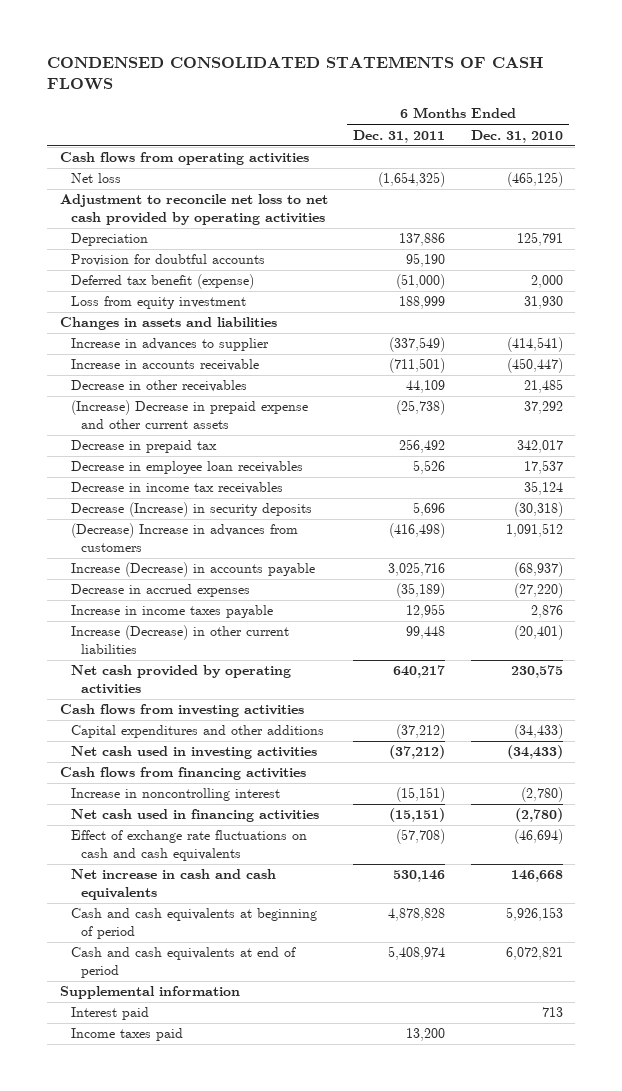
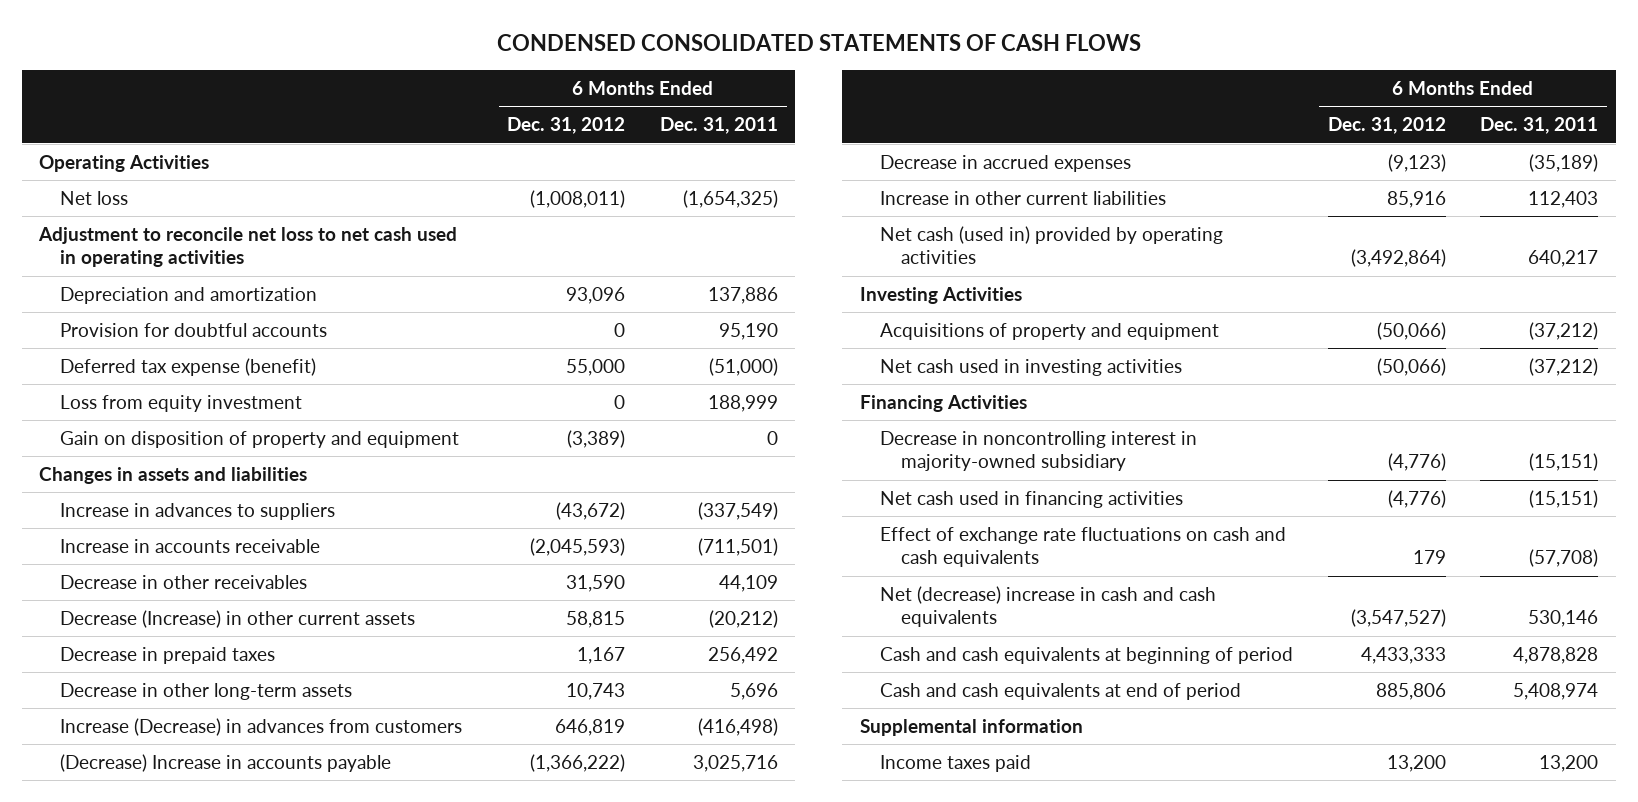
[470,129,563,143] Dec. 31, 2010 -> none
none -> [507,117,626,135] Dec. 31, 2012
[59,152,309,166] Cash flows from operating activities -> [39,154,210,172] Operating Activities
[59,194,328,226] Adjustment to reconcile net loss to net cash provided by operating activities -> [38,226,458,268] Adjustment to reconcile net loss to net cash used in operating activities
[70,233,148,247] Depreciation -> [59,286,317,304] Depreciation and amortization
[70,274,254,290] Deferred tax benefit (expense) -> [59,357,316,376] Deferred tax expense (benefit)
none -> [59,430,459,448] Gain on disposition of property and equipment
[70,338,269,352] Increase in advances to supplier -> [59,502,335,520] Increase in advances to suppliers
[70,461,303,475] Decrease in employee loan receivables -> none
[70,482,283,495] Decrease in income tax receivables -> none
[70,400,308,430] (Increase) Decrease in prepaid expense and other current assets -> [59,609,415,628] Decrease (Increase) in other current assets
[396,400,446,416] (25,738) -> [709,609,779,628] (20,212)
[70,440,217,454] Decrease in prepaid tax -> [59,646,275,664] Decrease in prepaid taxes
[70,502,312,518] Decrease (Increase) in security deposits -> [59,682,352,700] Decrease in other long-term assets
[70,523,298,553] (Decrease) Increase in advances from customers -> [59,717,462,736] Increase (Decrease) in advances from customers
[70,562,315,578] Increase (Decrease) in accounts payable -> [59,753,391,772] (Decrease) Increase in accounts payable
[70,605,273,619] Increase in income taxes payable -> none
[70,625,289,655] Increase (Decrease) in other current liabilities -> [880,190,1167,205] Increase in other current liabilities
[406,626,446,640] 99,448 -> [1528,190,1599,208] 112,403
[70,665,291,695] Net cash provided by operating activities -> [880,225,1224,265] Net cash (used in) provided by operating activities
[59,704,304,718] Cash flows from investing activities -> [859,286,1022,304] Investing Activities
[70,725,324,739] Capital expenditures and other additions -> [880,322,1220,340] Acquisitions of property and equipment
[59,767,306,781] Cash flows from financing activities -> [859,394,1027,412] Financing Activities
[70,788,280,802] Increase in noncontrolling interest -> [880,430,1198,472] Decrease in noncontrolling interest in majority-owned subsidiary
[70,869,276,901] Net increase in cash and cash equivalents -> [880,585,1217,628] Net (decrease) increase in cash and cash equivalents
[70,1007,149,1021] Interest paid -> none

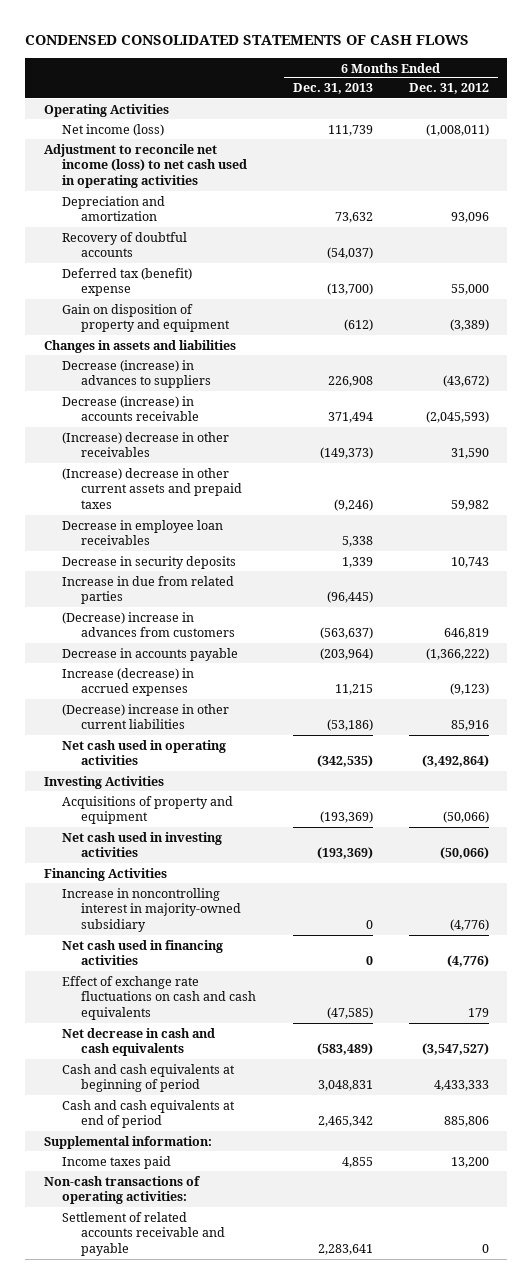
[660,117,779,135] Dec. 31, 2011 -> none
none -> [292,83,373,95] Dec. 31, 2013
[59,190,128,205] Net loss -> [62,123,165,136] Net income (loss)
[38,226,458,268] Adjustment to reconcile net loss to net cash used in operating activities -> [43,143,248,189] Adjustment to reconcile net income (loss) to net cash used in operating activities
[59,322,327,337] Provision for doubtful accounts -> none
[59,394,302,412] Loss from equity investment -> none
none -> [62,231,188,258] Recovery of doubtful accounts
[59,357,316,376] Deferred tax expense (benefit) -> [62,267,193,297] Deferred tax (benefit) expense
[59,646,275,664] Decrease in prepaid taxes -> none
[59,502,335,520] Increase in advances to suppliers -> [62,359,212,389] Decrease (increase) in advances to suppliers
[59,538,320,553] Increase in accounts receivable -> [62,395,200,422] Decrease (increase) in accounts receivable
[59,574,307,589] Decrease in other receivables -> [62,431,230,458] (Increase) decrease in other receivables
[59,609,415,628] Decrease (Increase) in other current assets -> [62,467,243,510] (Increase) decrease in other current assets and prepaid taxes
[566,610,626,628] 58,815 -> [450,500,489,512] 59,982
none -> [62,519,224,546] Decrease in employee loan receivables
[59,682,352,700] Decrease in other long-term assets -> [62,555,237,569] Decrease in security deposits
none -> [62,575,235,605] Increase in due from related parties
[59,717,462,736] Increase (Decrease) in advances from customers -> [62,611,236,638] (Decrease) increase in advances from customers
[59,753,391,772] (Decrease) Increase in accounts payable -> [62,647,239,661] Decrease in accounts payable
[880,154,1132,172] Decrease in accrued expenses -> [62,667,195,697] Increase (decrease) in accrued expenses
[880,190,1167,205] Increase in other current liabilities -> [62,703,230,730] (Decrease) increase in other current liabilities
[880,225,1224,265] Net cash (used in) provided by operating activities -> [62,739,227,766] Net cash used in operating activities
[880,430,1198,472] Decrease in noncontrolling interest in majority-owned subsidiary -> [62,887,242,933] Increase in noncontrolling interest in majority-owned subsidiary
[880,585,1217,628] Net (decrease) increase in cash and cash equivalents -> [62,1027,216,1057] Net decrease in cash and cash equivalents
[859,718,1083,736] Supplemental information -> [43,1135,212,1149] Supplemental information:
none -> [43,1175,201,1205] Non-cash transactions of operating activities:
none -> [62,1211,226,1257] Settlement of related accounts receivable and payable

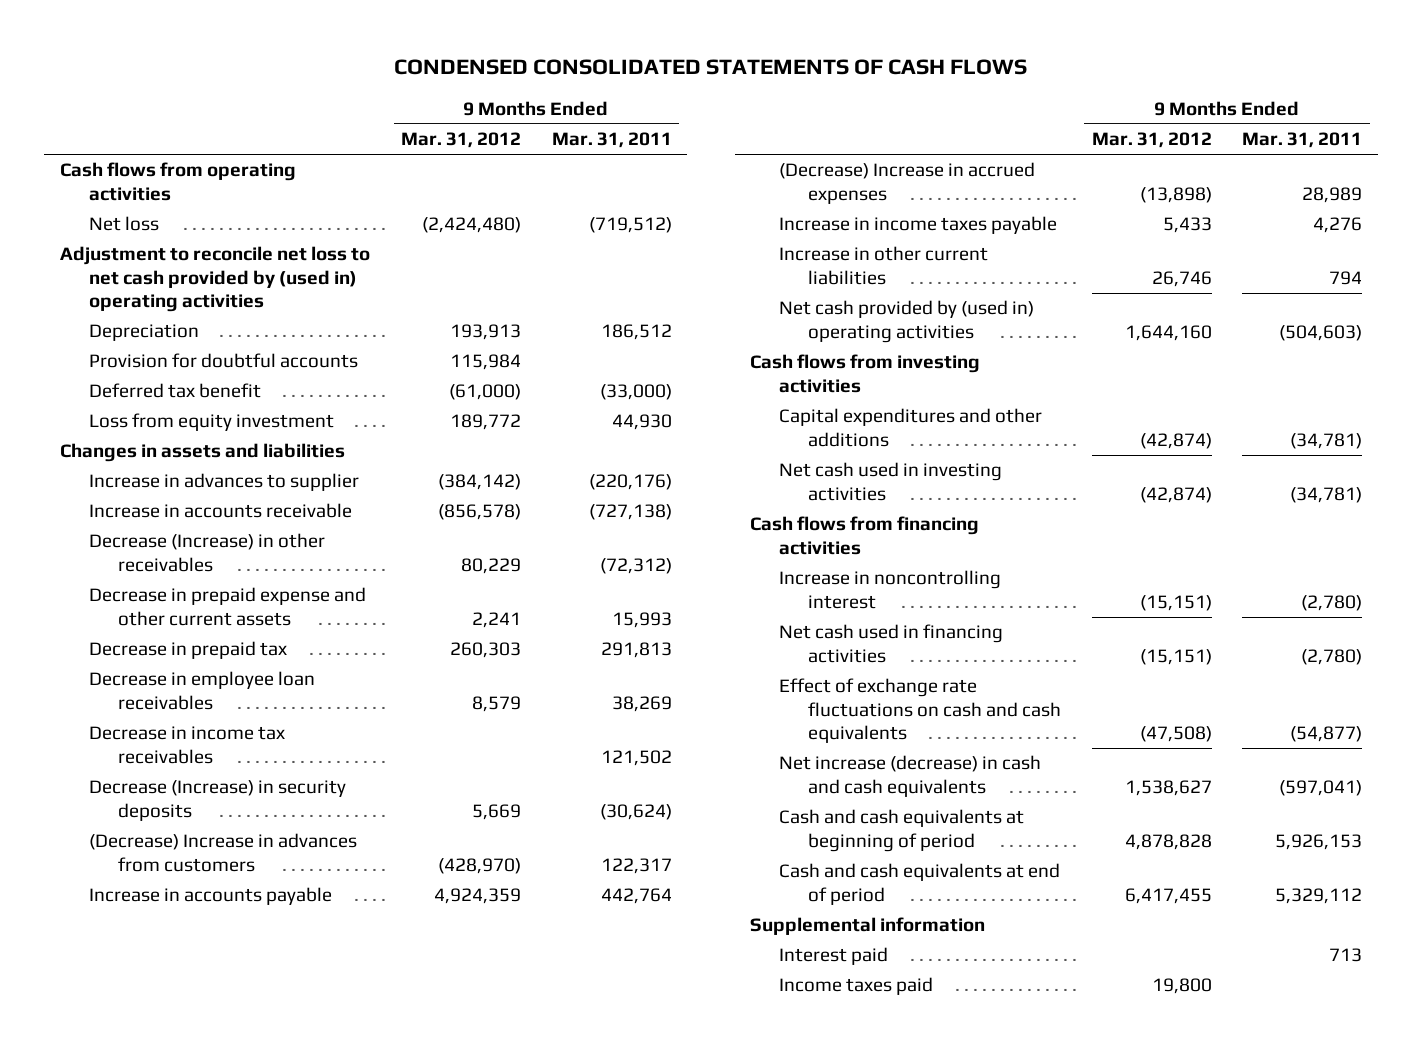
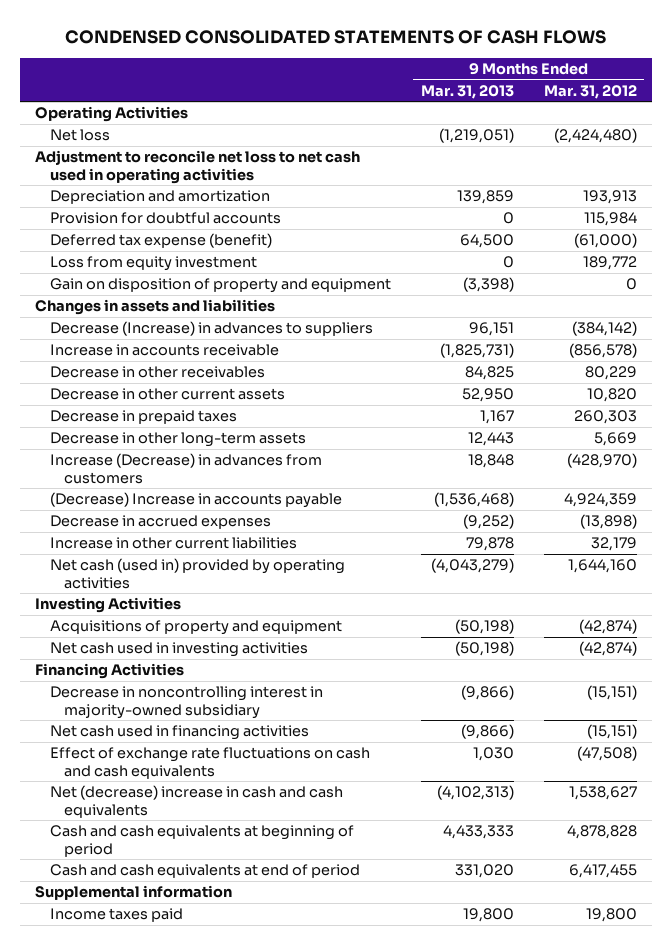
[551,132,672,149] Mar. 31, 2011 -> none
none -> [420,84,514,99] Mar. 31, 2013
[59,162,296,201] Cash flows from operating activities -> [35,106,189,123] Operating Activities
[59,246,370,312] Adjustment to reconcile net loss to net cash provided by (used in) operating activities -> [35,150,361,184] Adjustment to reconcile net loss to net cash used in operating activities
[88,324,199,342] Depreciation -> [49,190,270,205] Depreciation and amortization
[88,383,261,399] Deferred tax benefit -> [49,233,272,249] Deferred tax expense (benefit)
none -> [49,278,391,294] Gain on disposition of property and equipment
[88,473,359,492] Increase in advances to supplier -> [49,321,373,337] Decrease (Increase) in advances to suppliers
[88,671,315,710] Decrease in employee loan receivables -> none
[88,726,285,764] Decrease in income tax receivables -> none
[779,216,1058,235] Increase in income taxes payable -> none
[88,533,325,572] Decrease (Increase) in other receivables -> [49,366,265,379] Decrease in other receivables
[88,587,366,626] Decrease in prepaid expense and other current assets -> [49,388,285,401] Decrease in other current assets
[472,611,522,628] 2,241 -> [586,388,637,403] 10,820
[88,641,287,660] Decrease in prepaid tax -> [49,410,237,425] Decrease in prepaid taxes
[88,780,346,821] Decrease (Increase) in security deposits -> [49,432,306,448] Decrease in other long-term assets
[88,833,357,872] (Decrease) Increase in advances from customers -> [49,453,322,484] Increase (Decrease) in advances from customers
[88,887,332,906] Increase in accounts payable -> [49,492,342,509] (Decrease) Increase in accounts payable
[779,162,1036,204] (Decrease) Increase in accrued expenses -> [49,515,271,530] Decrease in accrued expenses
[1151,270,1212,287] 26,746 -> [590,537,637,552] 32,179
[779,300,1035,343] Net cash provided by (used in) operating activities -> [49,558,345,589] Net cash (used in) provided by operating activities
[750,354,981,393] Cash flows from investing activities -> [35,597,182,614] Investing Activities
[779,408,1043,447] Capital expenditures and other additions -> [49,620,342,636] Acquisitions of property and equipment
[750,516,980,555] Cash flows from financing activities -> [35,663,185,680] Financing Activities
[779,570,1002,609] Increase in noncontrolling interest -> [49,686,323,719] Decrease in noncontrolling interest in majority-owned subsidiary
[779,755,1042,797] Net increase (decrease) in cash and cash equivalents -> [49,785,343,818] Net (decrease) increase in cash and cash equivalents
[779,947,889,966] Interest paid -> none

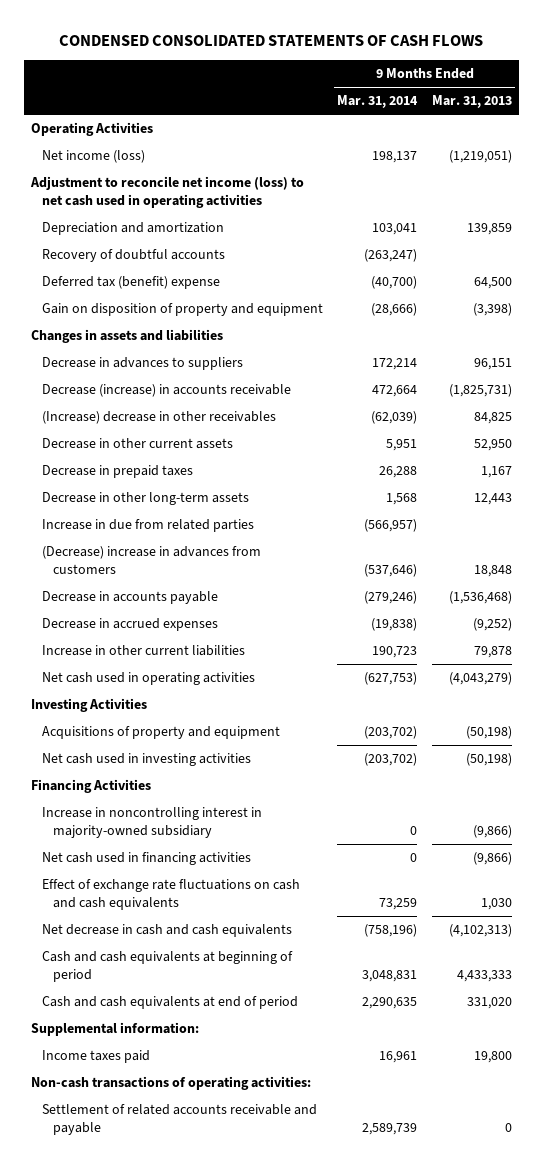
[543,84,637,99] Mar. 31, 2012 -> none
none -> [337,95,419,109] Mar. 31, 2014
[49,129,110,142] Net loss -> [41,150,145,164] Net income (loss)
[35,150,361,184] Adjustment to reconcile net loss to net cash used in operating activities -> [29,176,304,208] Adjustment to reconcile net income (loss) to net cash used in operating activities
[49,212,281,225] Provision for doubtful accounts -> none
[49,256,257,272] Loss from equity investment -> none
none -> [41,249,225,263] Recovery of doubtful accounts
[49,233,272,249] Deferred tax expense (benefit) -> [41,276,220,290] Deferred tax (benefit) expense
[49,321,373,337] Decrease (Increase) in advances to suppliers -> [41,357,243,371] Decrease in advances to suppliers
[49,344,279,357] Increase in accounts receivable -> [41,384,291,398] Decrease (increase) in accounts receivable
[49,366,265,379] Decrease in other receivables -> [41,411,276,425] (Increase) decrease in other receivables
none -> [41,519,254,533] Increase in due from related parties
[49,453,322,484] Increase (Decrease) in advances from customers -> [41,546,261,574] (Decrease) increase in advances from customers
[49,492,342,509] (Decrease) Increase in accounts payable -> [41,591,218,605] Decrease in accounts payable
[49,558,345,589] Net cash (used in) provided by operating activities -> [41,672,255,686] Net cash used in operating activities
[49,686,323,719] Decrease in noncontrolling interest in majority-owned subsidiary -> [41,807,262,838] Increase in noncontrolling interest in majority-owned subsidiary
[49,785,343,818] Net (decrease) increase in cash and cash equivalents -> [41,924,292,938] Net decrease in cash and cash equivalents
[35,885,233,901] Supplemental information -> [30,1022,199,1037] Supplemental information:
none -> [30,1076,311,1091] Non-cash transactions of operating activities:
none -> [41,1104,317,1135] Settlement of related accounts receivable and payable

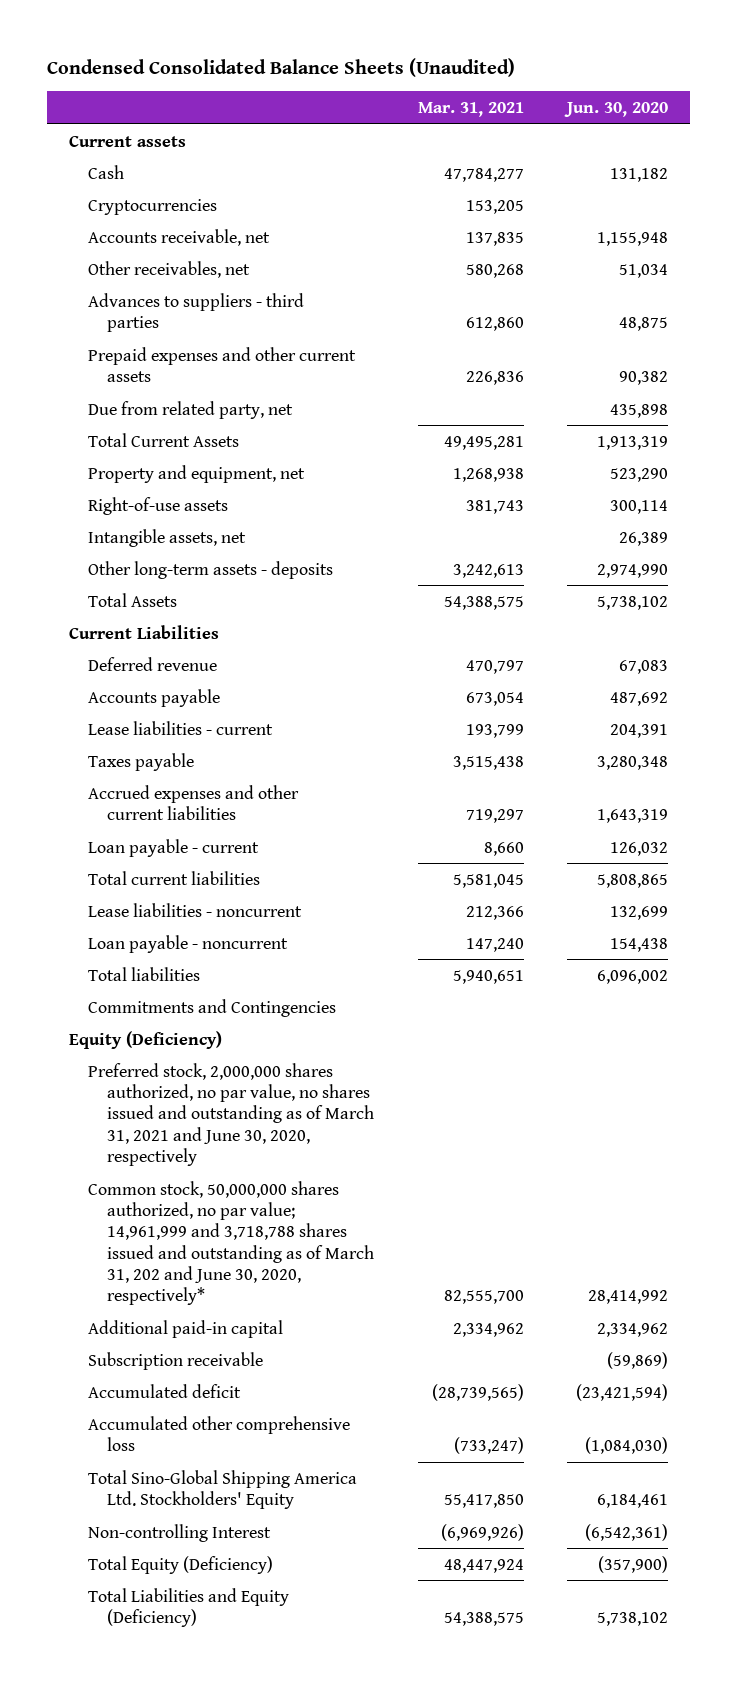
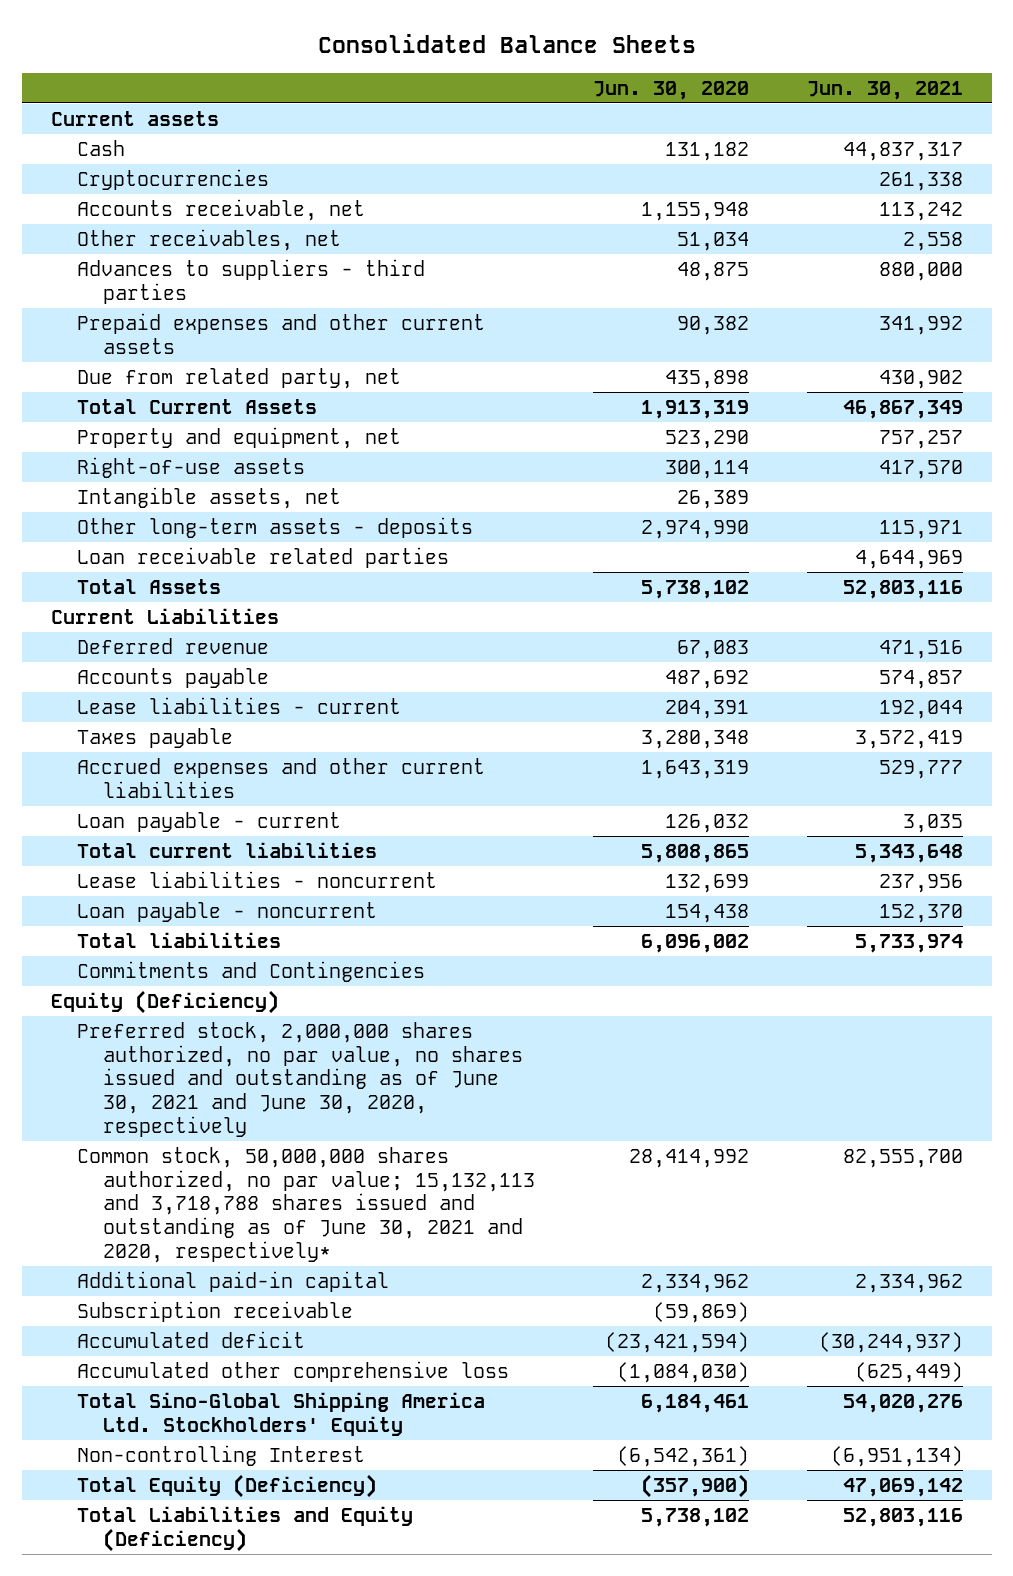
[47,58,516,78] Condensed Consolidated Balance Sheets (Unaudited) -> [317,33,696,53] Consolidated Balance Sheets
[417,101,524,117] Mar. 31, 2021 -> none
none -> [806,80,963,100] Jun. 30, 2021
none -> [76,547,449,569] Loan receivable related parties
[88,1062,374,1166] Preferred stock, 2,000,000 shares authorized, no par value, no shares issued and outstanding as of March 31, 2021 and June 30, 2020, respectively -> [76,1022,523,1137] Preferred stock, 2,000,000 shares authorized, no par value, no shares issued and outstanding as of June 30, 2021 and June 30, 2020, respectively
[88,1180,374,1306] Common stock, 50,000,000 shares authorized, no par value; 14,961,999 and 3,718,788 shares issued and outstanding as of March 31, 202 and June 30, 2020, respectively* -> [76,1147,535,1263] Common stock, 50,000,000 shares authorized, no par value; 15,132,113 and 3,718,788 shares issued and outstanding as of June 30, 2021 and 2020, respectively*

